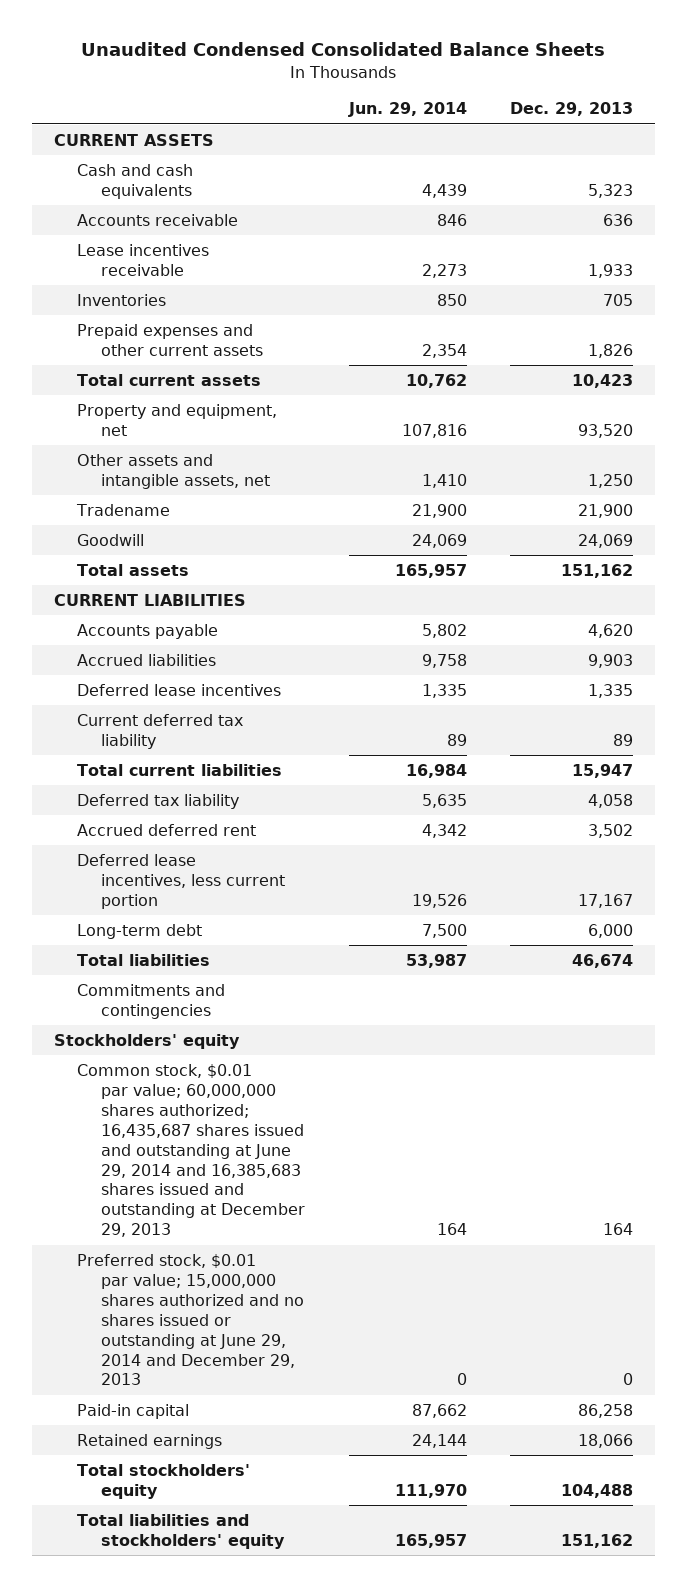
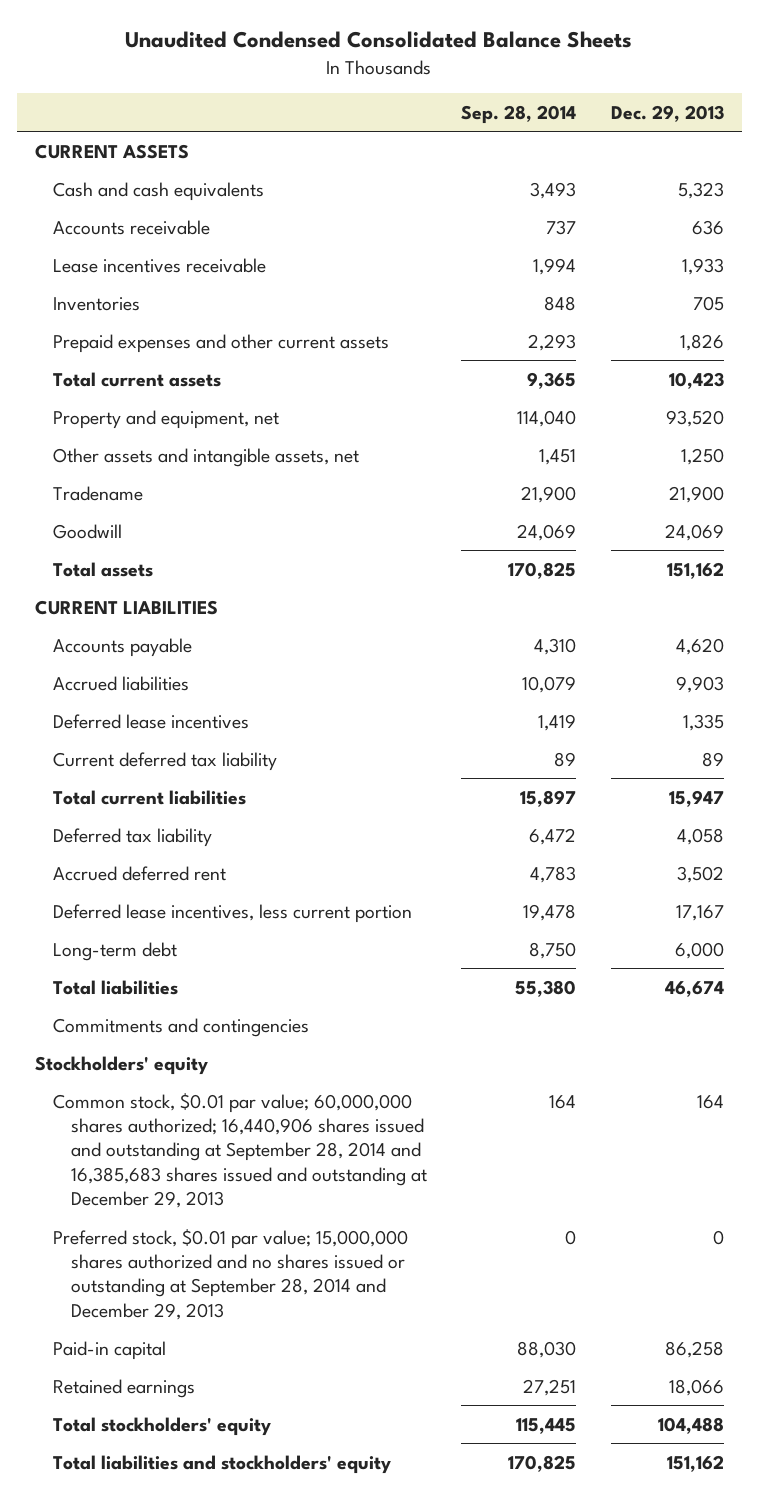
[347,102,467,118] Jun. 29, 2014 -> none
none -> [461,104,577,124] Sep. 28, 2014
[77,1063,305,1238] Common stock, $0.01 par value; 60,000,000 shares authorized; 16,435,687 shares issued and outstanding at June 29, 2014 and 16,385,683 shares issued and outstanding at December 29, 2013 -> [52,1092,427,1209] Common stock, $0.01 par value; 60,000,000 shares authorized; 16,440,906 shares issued and outstanding at September 28, 2014 and 16,385,683 shares issued and outstanding at December 29, 2013
[77,1253,304,1386] Preferred stock, $0.01 par value; 15,000,000 shares authorized and no shares issued or outstanding at June 29, 2014 and December 29, 2013 -> [52,1228,408,1320] Preferred stock, $0.01 par value; 15,000,000 shares authorized and no shares issued or outstanding at September 28, 2014 and December 29, 2013

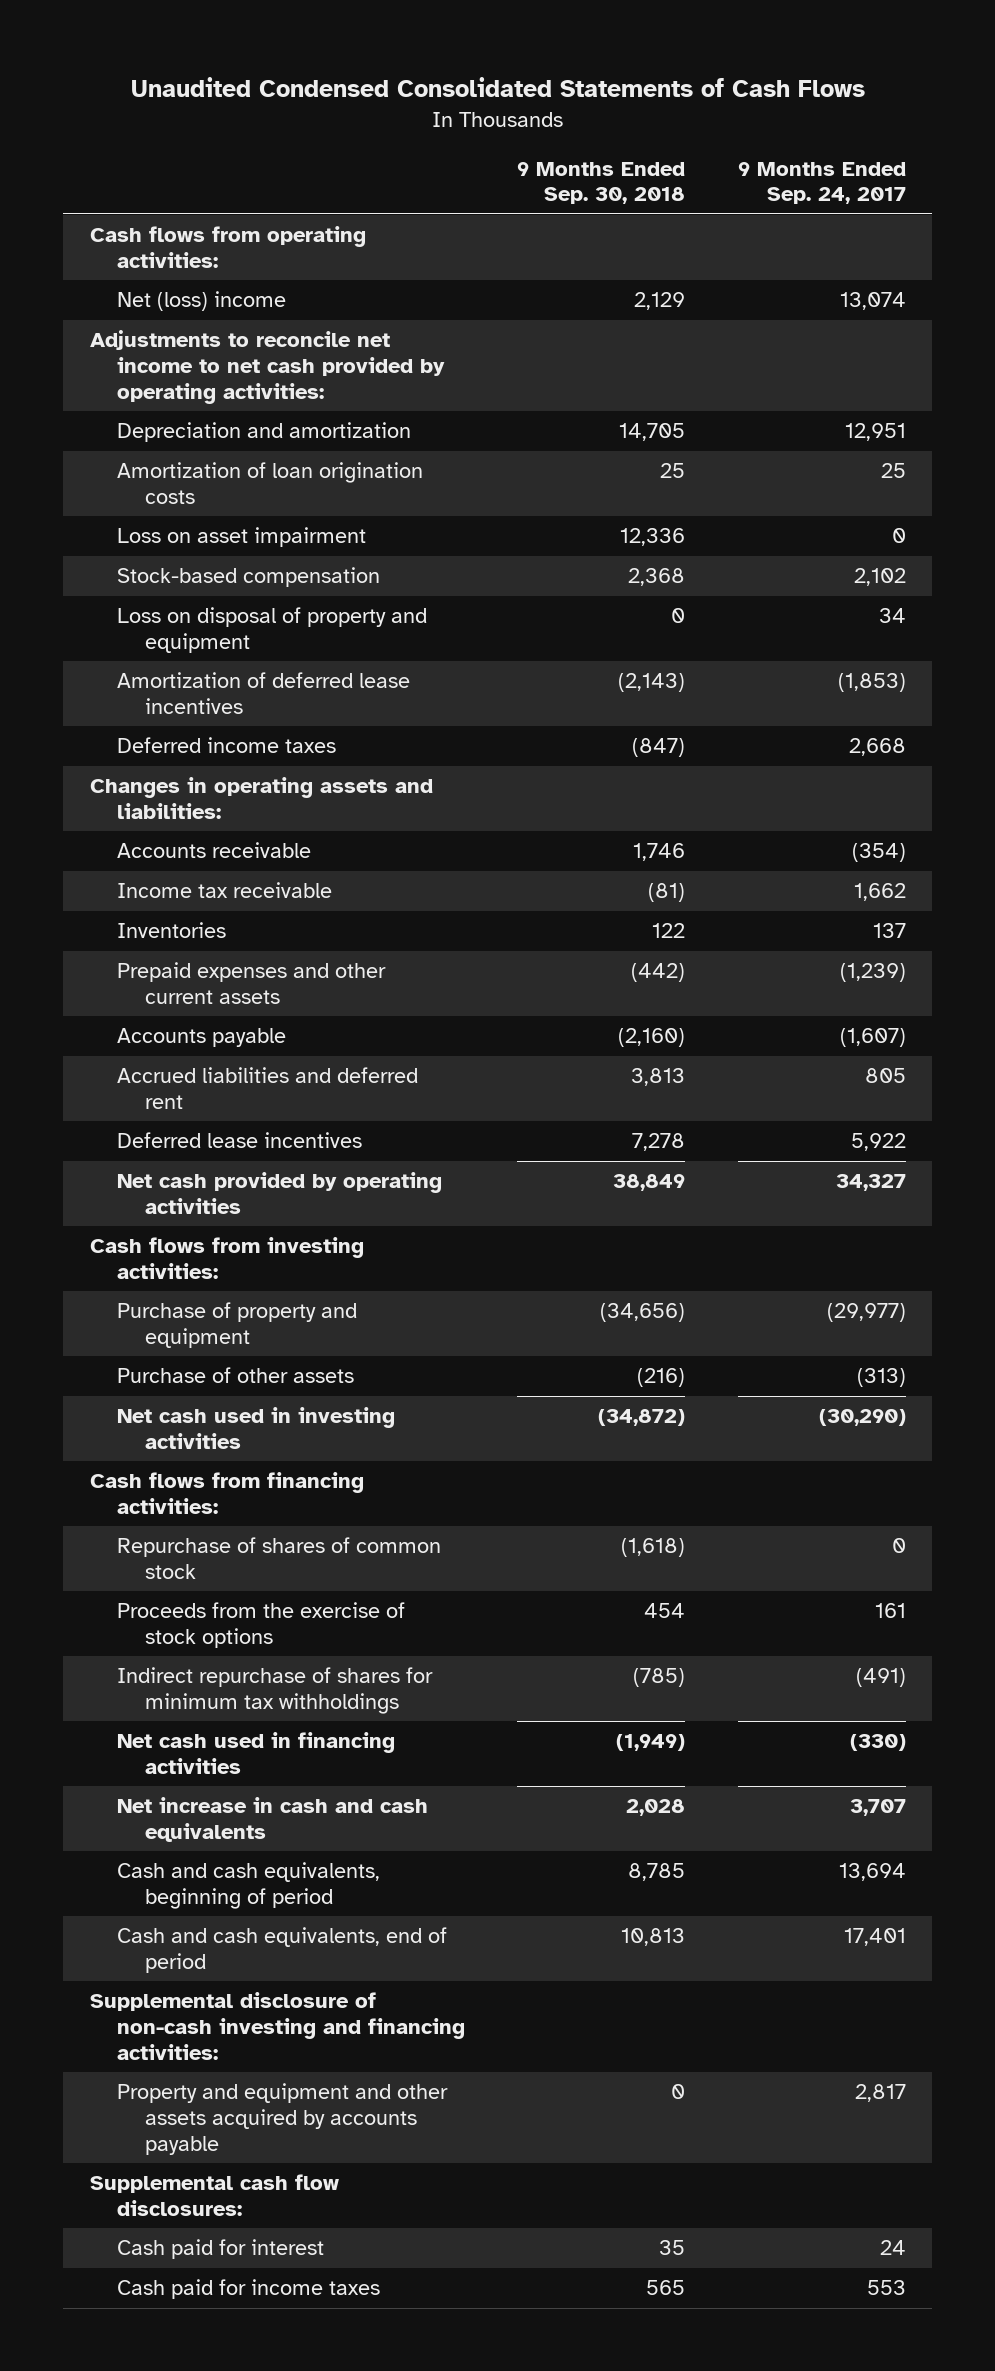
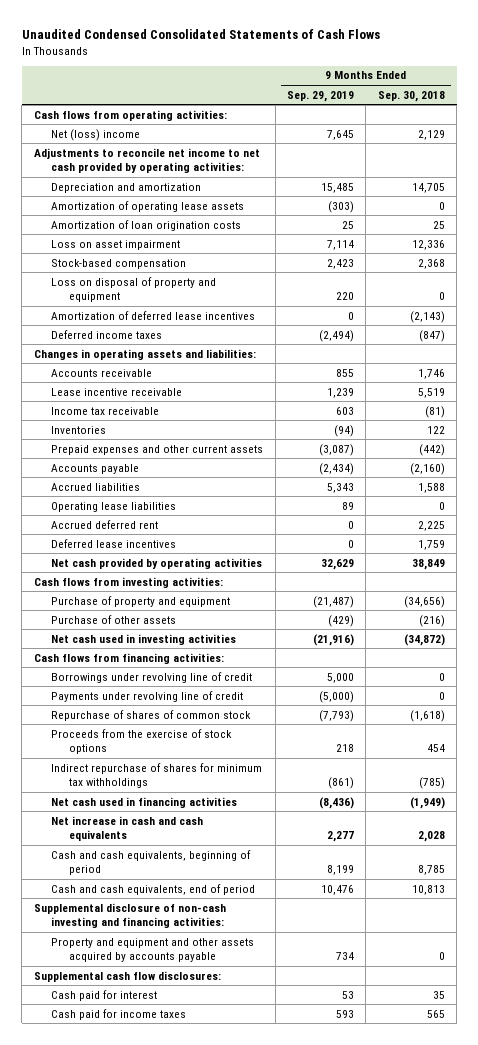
[737,161,906,205] 9 Months Ended Sep. 24, 2017 -> none
none -> [286,90,354,102] Sep. 29, 2019
none -> [51,200,245,212] Amortization of operating lease assets
none -> [51,387,183,396] Lease incentive receivable
[117,1067,419,1109] Accrued liabilities and deferred rent -> [51,482,141,491] Accrued liabilities
[631,1068,686,1087] 3,813 -> [417,482,445,493] 1,588
none -> [51,501,177,512] Operating lease liabilities
none -> [51,519,159,529] Accrued deferred rent
[632,1133,686,1152] 7,278 -> [417,539,445,550] 1,759
none -> [51,671,253,683] Borrowings under revolving line of credit
none -> [51,690,244,702] Payments under revolving line of credit

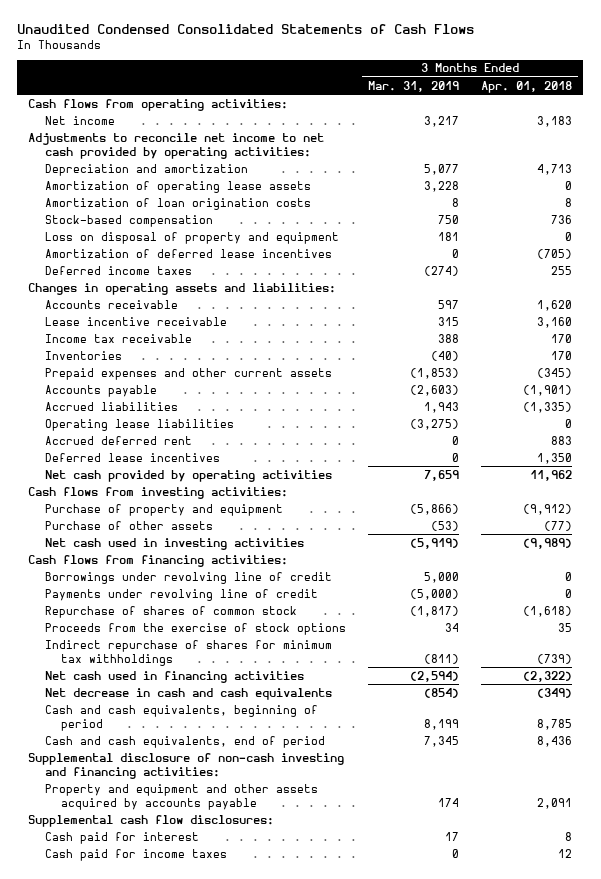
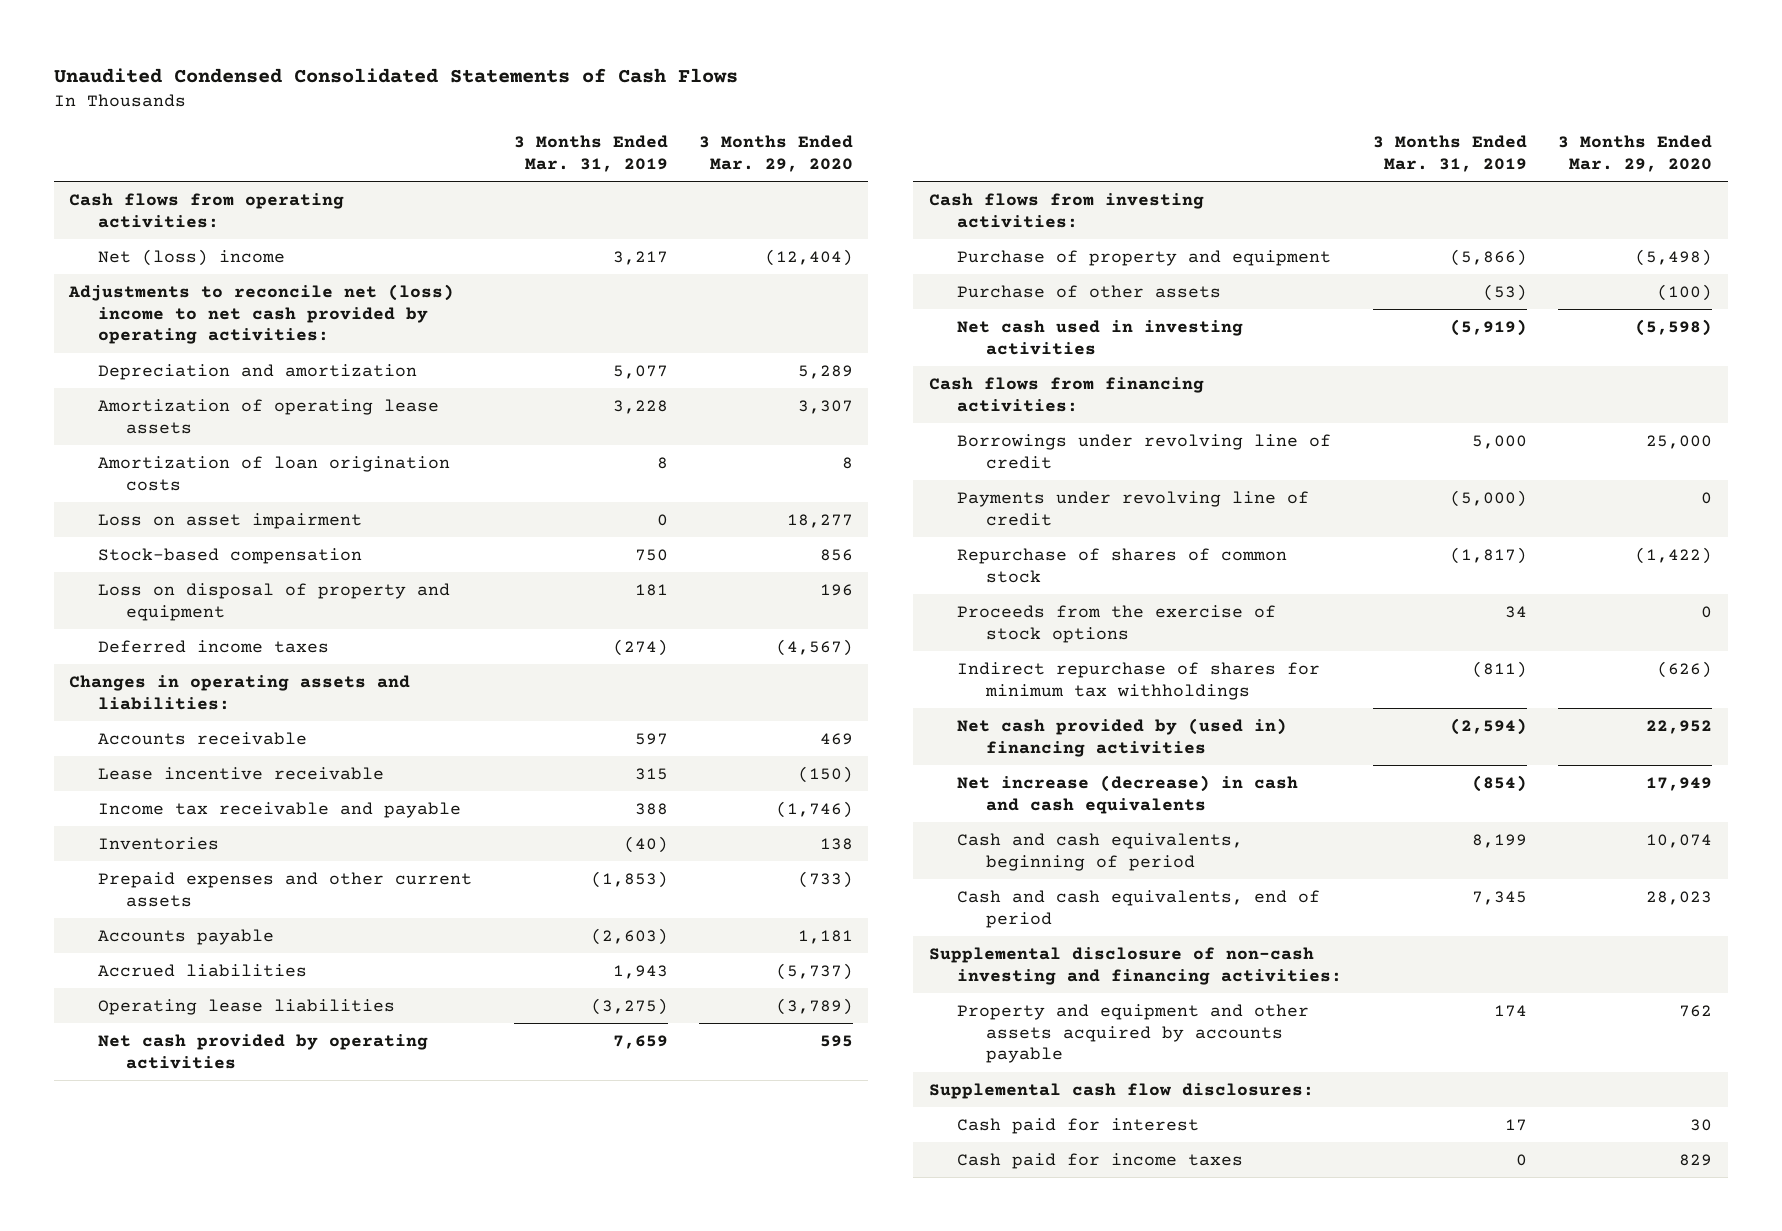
[481,80,573,93] Apr. 01, 2018 -> none
none -> [698,134,853,172] 3 Months Ended Mar. 29, 2020
[44,115,115,125] Net income -> [97,248,285,266] Net (loss) income
[28,132,325,159] Adjustments to reconcile net income to net cash provided by operating activities: -> [68,283,455,345] Adjustments to reconcile net (loss) income to net cash provided by operating activities:
none -> [97,512,362,529] Loss on asset impairment
[44,248,332,258] Amortization of deferred lease incentives -> none
[44,333,192,343] Income tax receivable -> [97,801,461,818] Income tax receivable and payable
[44,435,192,445] Accrued deferred rent -> none
[44,452,220,462] Deferred lease incentives -> none
[44,670,304,683] Net cash used in financing activities -> [957,717,1288,757] Net cash provided by (used in) financing activities
[44,687,332,700] Net decrease in cash and cash equivalents -> [957,774,1299,814] Net increase (decrease) in cash and cash equivalents

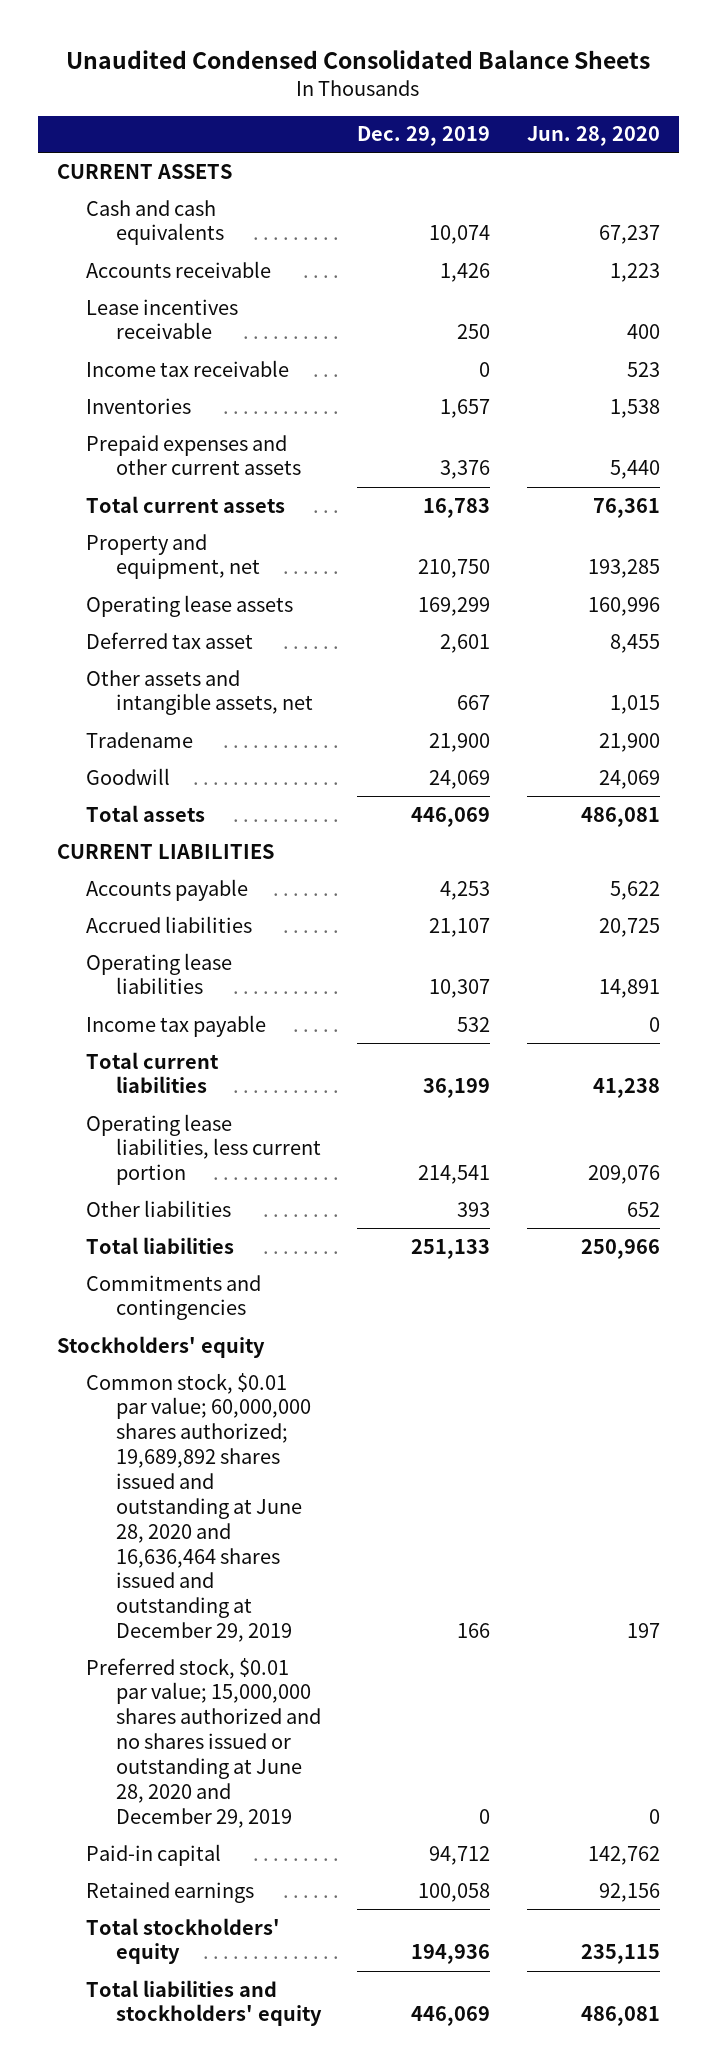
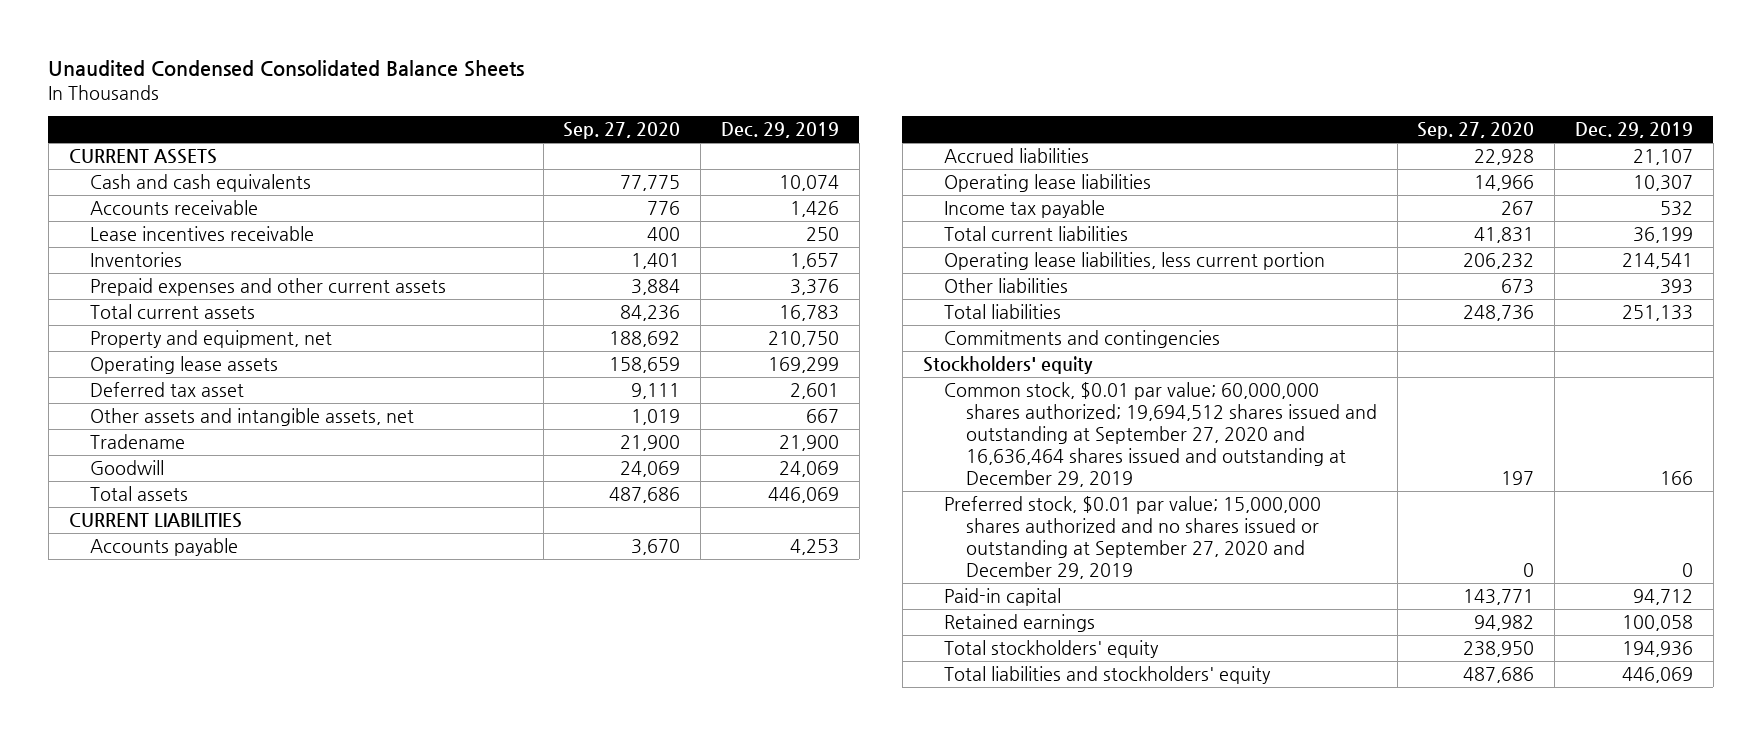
[527,126,661,147] Jun. 28, 2020 -> none
none -> [563,122,681,140] Sep. 27, 2020
[86,359,290,377] Income tax receivable -> none
[86,1372,311,1643] Common stock, $0.01 par value; 60,000,000 shares authorized; 19,689,892 shares issued and outstanding at June 28, 2020 and 16,636,464 shares issued and outstanding at December 29, 2019 -> [944,382,1377,488] Common stock, $0.01 par value; 60,000,000 shares authorized; 19,694,512 shares issued and outstanding at September 27, 2020 and 16,636,464 shares issued and outstanding at December 29, 2019
[86,1657,321,1828] Preferred stock, $0.01 par value; 15,000,000 shares authorized and no shares issued or outstanding at June 28, 2020 and December 29, 2019 -> [944,496,1322,580] Preferred stock, $0.01 par value; 15,000,000 shares authorized and no shares issued or outstanding at September 27, 2020 and December 29, 2019

